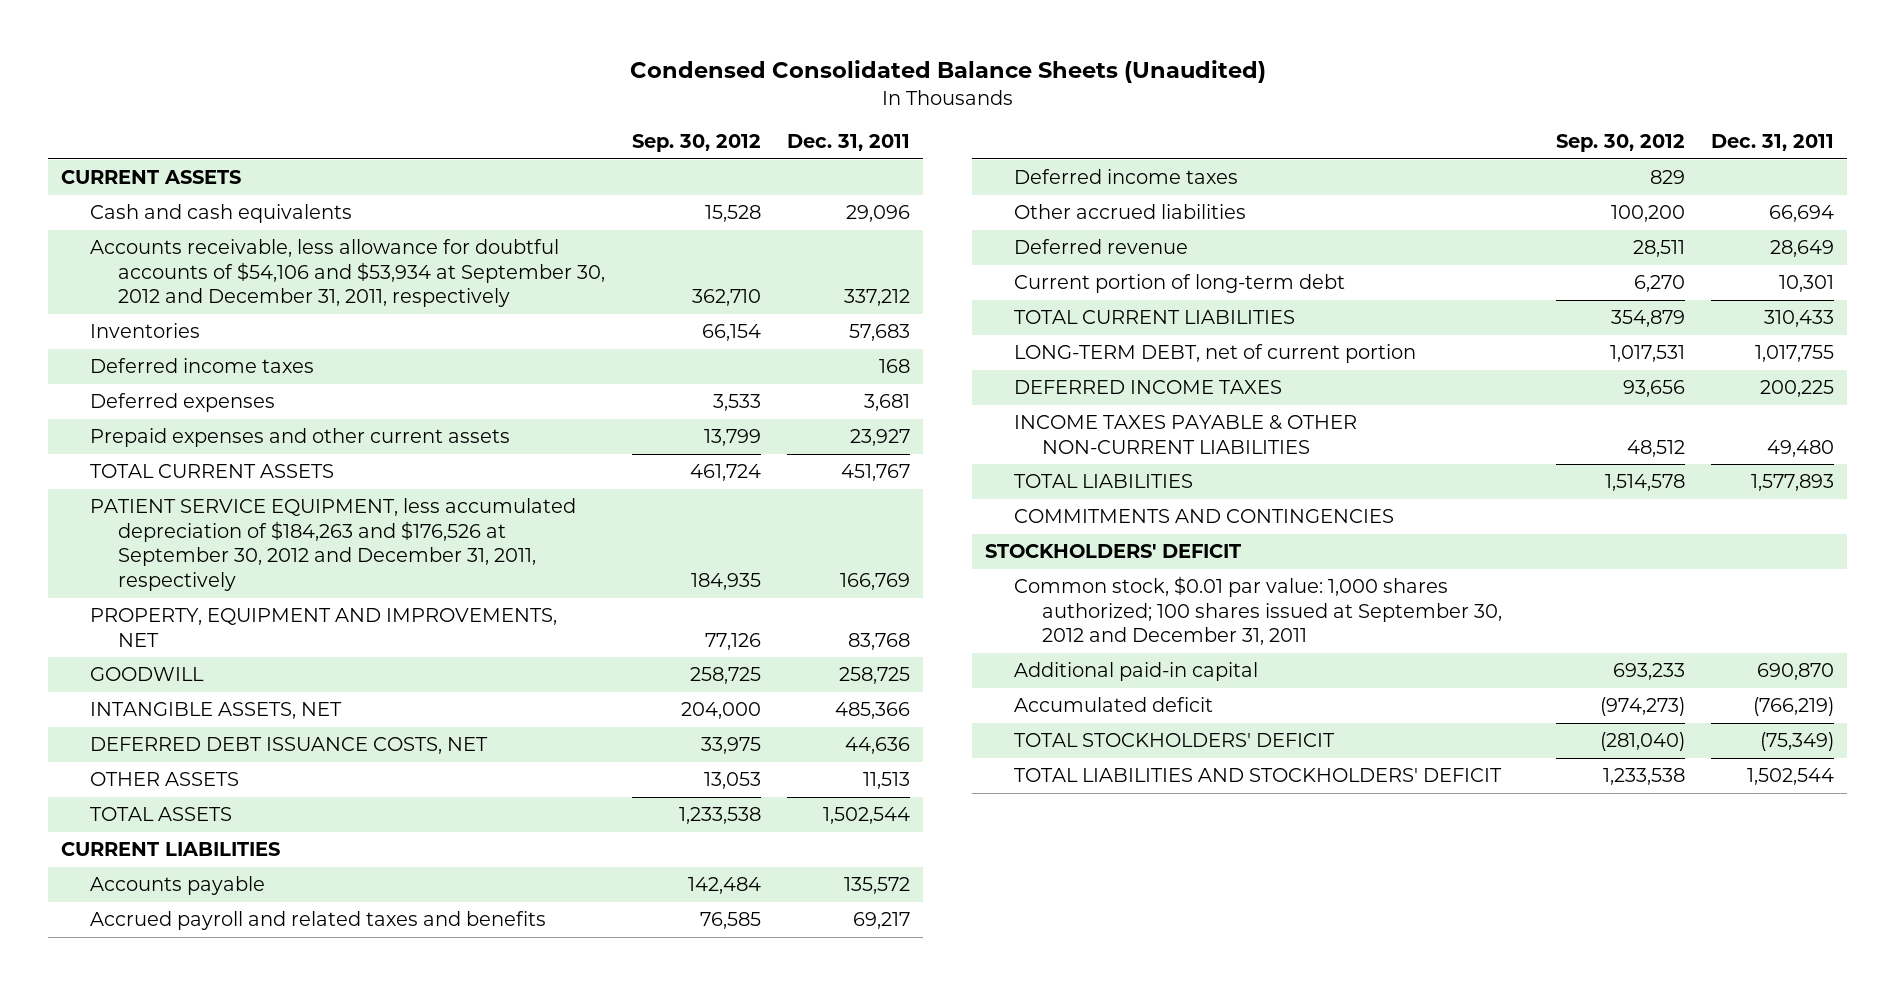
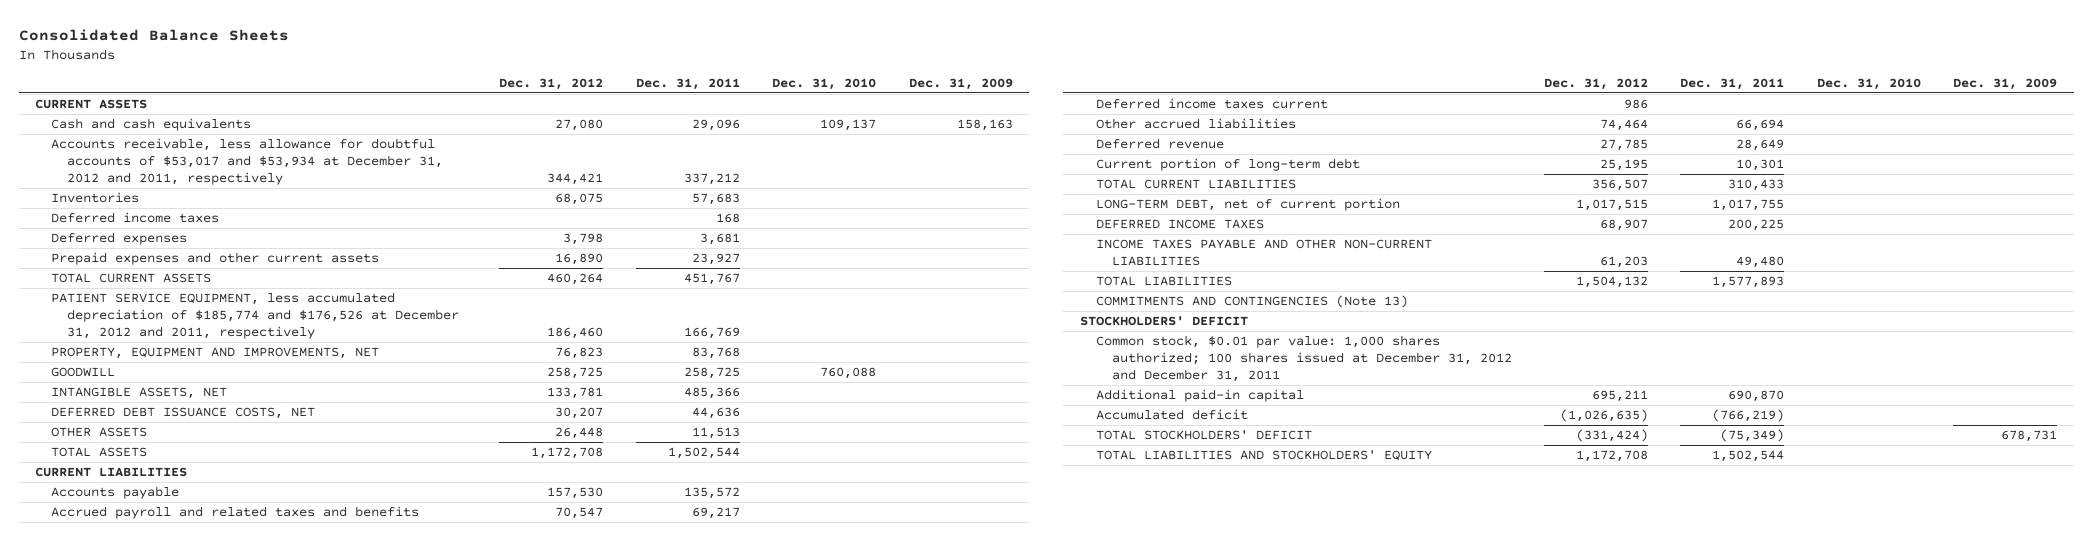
[629,60,1266,84] Condensed Consolidated Balance Sheets (Unaudited) -> [18,28,289,41] Consolidated Balance Sheets
[631,134,761,153] Sep. 30, 2012 -> none
none -> [499,77,604,90] Dec. 31, 2012
none -> [772,77,877,90] Dec. 31, 2010
none -> [908,77,1013,90] Dec. 31, 2009
[89,239,606,308] Accounts receivable, less allowance for doubtful accounts of $54,106 and $53,934 at September 30, 2012 and December 31, 2011, respectively -> [50,138,443,185] Accounts receivable, less allowance for doubtful accounts of $53,017 and $53,934 at December 31, 2012 and 2011, respectively
[89,498,576,592] PATIENT SERVICE EQUIPMENT, less accumulated depreciation of $184,263 and $176,526 at September 30, 2012 and December 31, 2011, respectively -> [50,292,459,339] PATIENT SERVICE EQUIPMENT, less accumulated depreciation of $185,774 and $176,526 at December 31, 2012 and 2011, respectively
[1013,169,1238,185] Deferred income taxes -> [1095,98,1328,110] Deferred income taxes current
[1013,415,1357,454] INCOME TAXES PAYABLE & OTHER NON-CURRENT LIABILITIES -> [1095,239,1432,267] INCOME TAXES PAYABLE AND OTHER NON-CURRENT LIABILITIES
[1013,509,1394,524] COMMITMENTS AND CONTINGENCIES -> [1095,295,1408,309] COMMITMENTS AND CONTINGENCIES (Note 13)
[1013,576,1503,646] Common stock, $0.01 par value: 1,000 shares authorized; 100 shares issued at September 30, 2012 and December 31, 2011 -> [1095,335,1512,382] Common stock, $0.01 par value: 1,000 shares authorized; 100 shares issued at December 31, 2012 and December 31, 2011
[1013,768,1502,783] TOTAL LIABILITIES AND STOCKHOLDERS' DEFICIT -> [1095,450,1432,462] TOTAL LIABILITIES AND STOCKHOLDERS' EQUITY

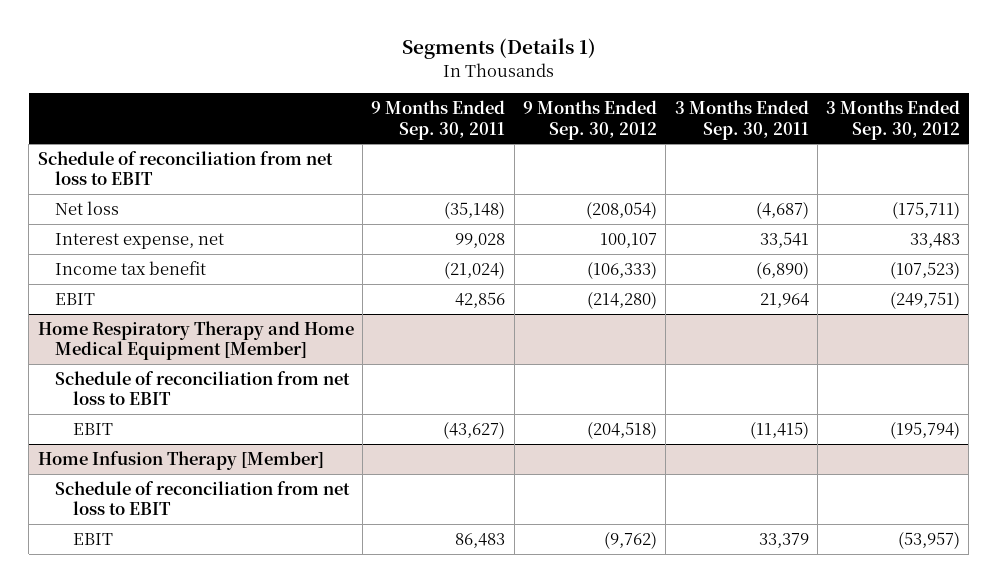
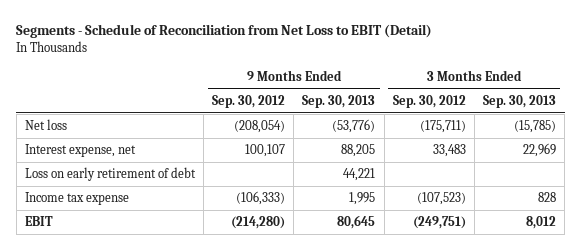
[401,38,596,60] Segments (Details 1) -> [16,24,433,39] Segments - Schedule of Reconciliation from Net Loss to EBIT (Detail)
[371,100,506,140] 9 Months Ended Sep. 30, 2011 -> none
[674,100,809,140] 3 Months Ended Sep. 30, 2011 -> none
none -> [302,94,376,108] Sep. 30, 2013
none -> [482,94,556,108] Sep. 30, 2013
[37,150,333,186] Schedule of reconciliation from net loss to EBIT -> none
none -> [24,167,196,182] Loss on early retirement of debt
[55,260,207,275] Income tax benefit -> [24,192,129,206] Income tax expense
[37,320,354,361] Home Respiratory Therapy and Home Medical Equipment [Member] -> none
[55,370,351,406] Schedule of reconciliation from net loss to EBIT -> none
[73,422,114,435] EBIT -> none
[37,450,324,470] Home Infusion Therapy [Member] -> none
[55,480,351,516] Schedule of reconciliation from net loss to EBIT -> none
[73,532,114,545] EBIT -> none

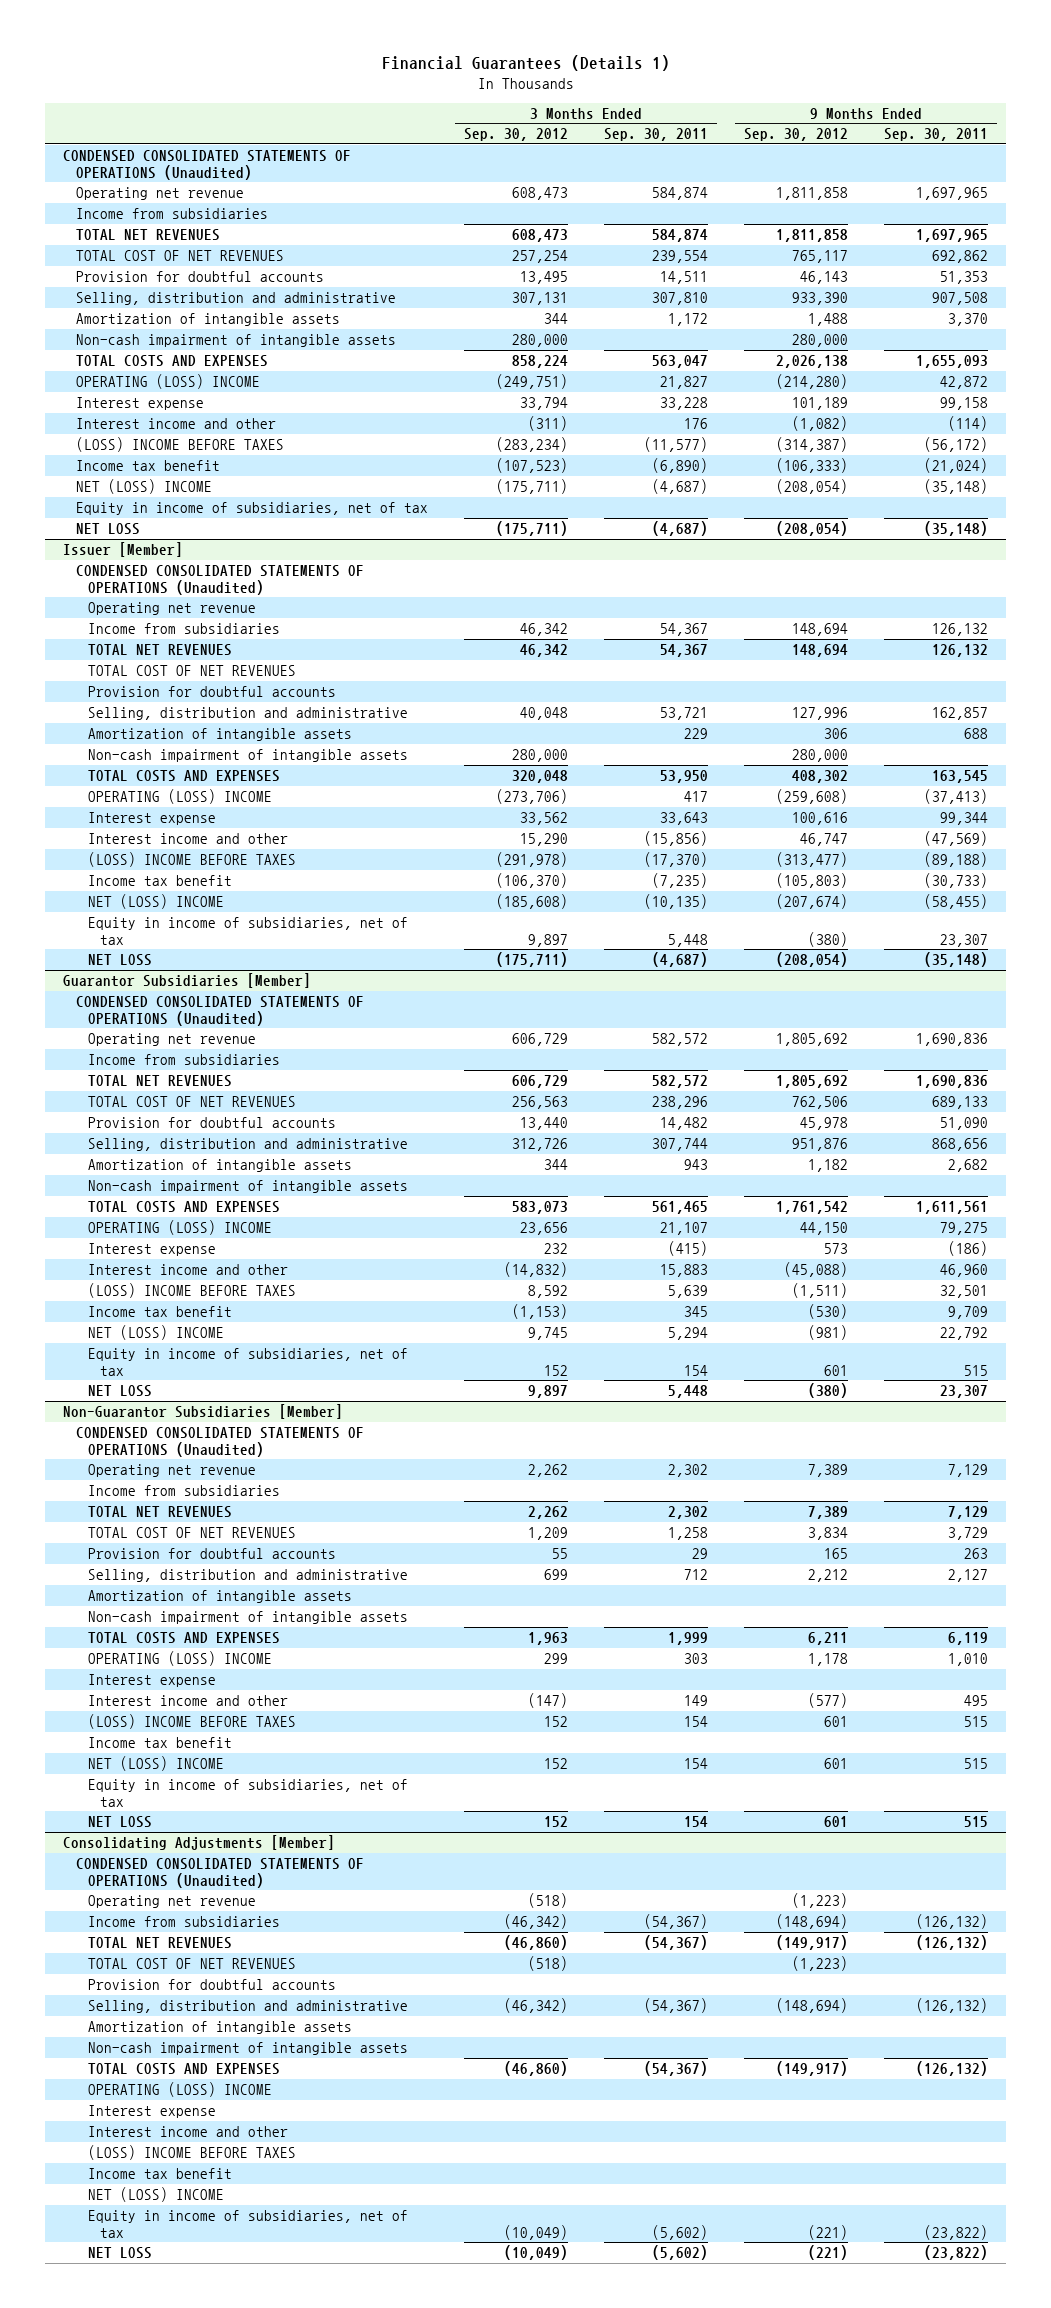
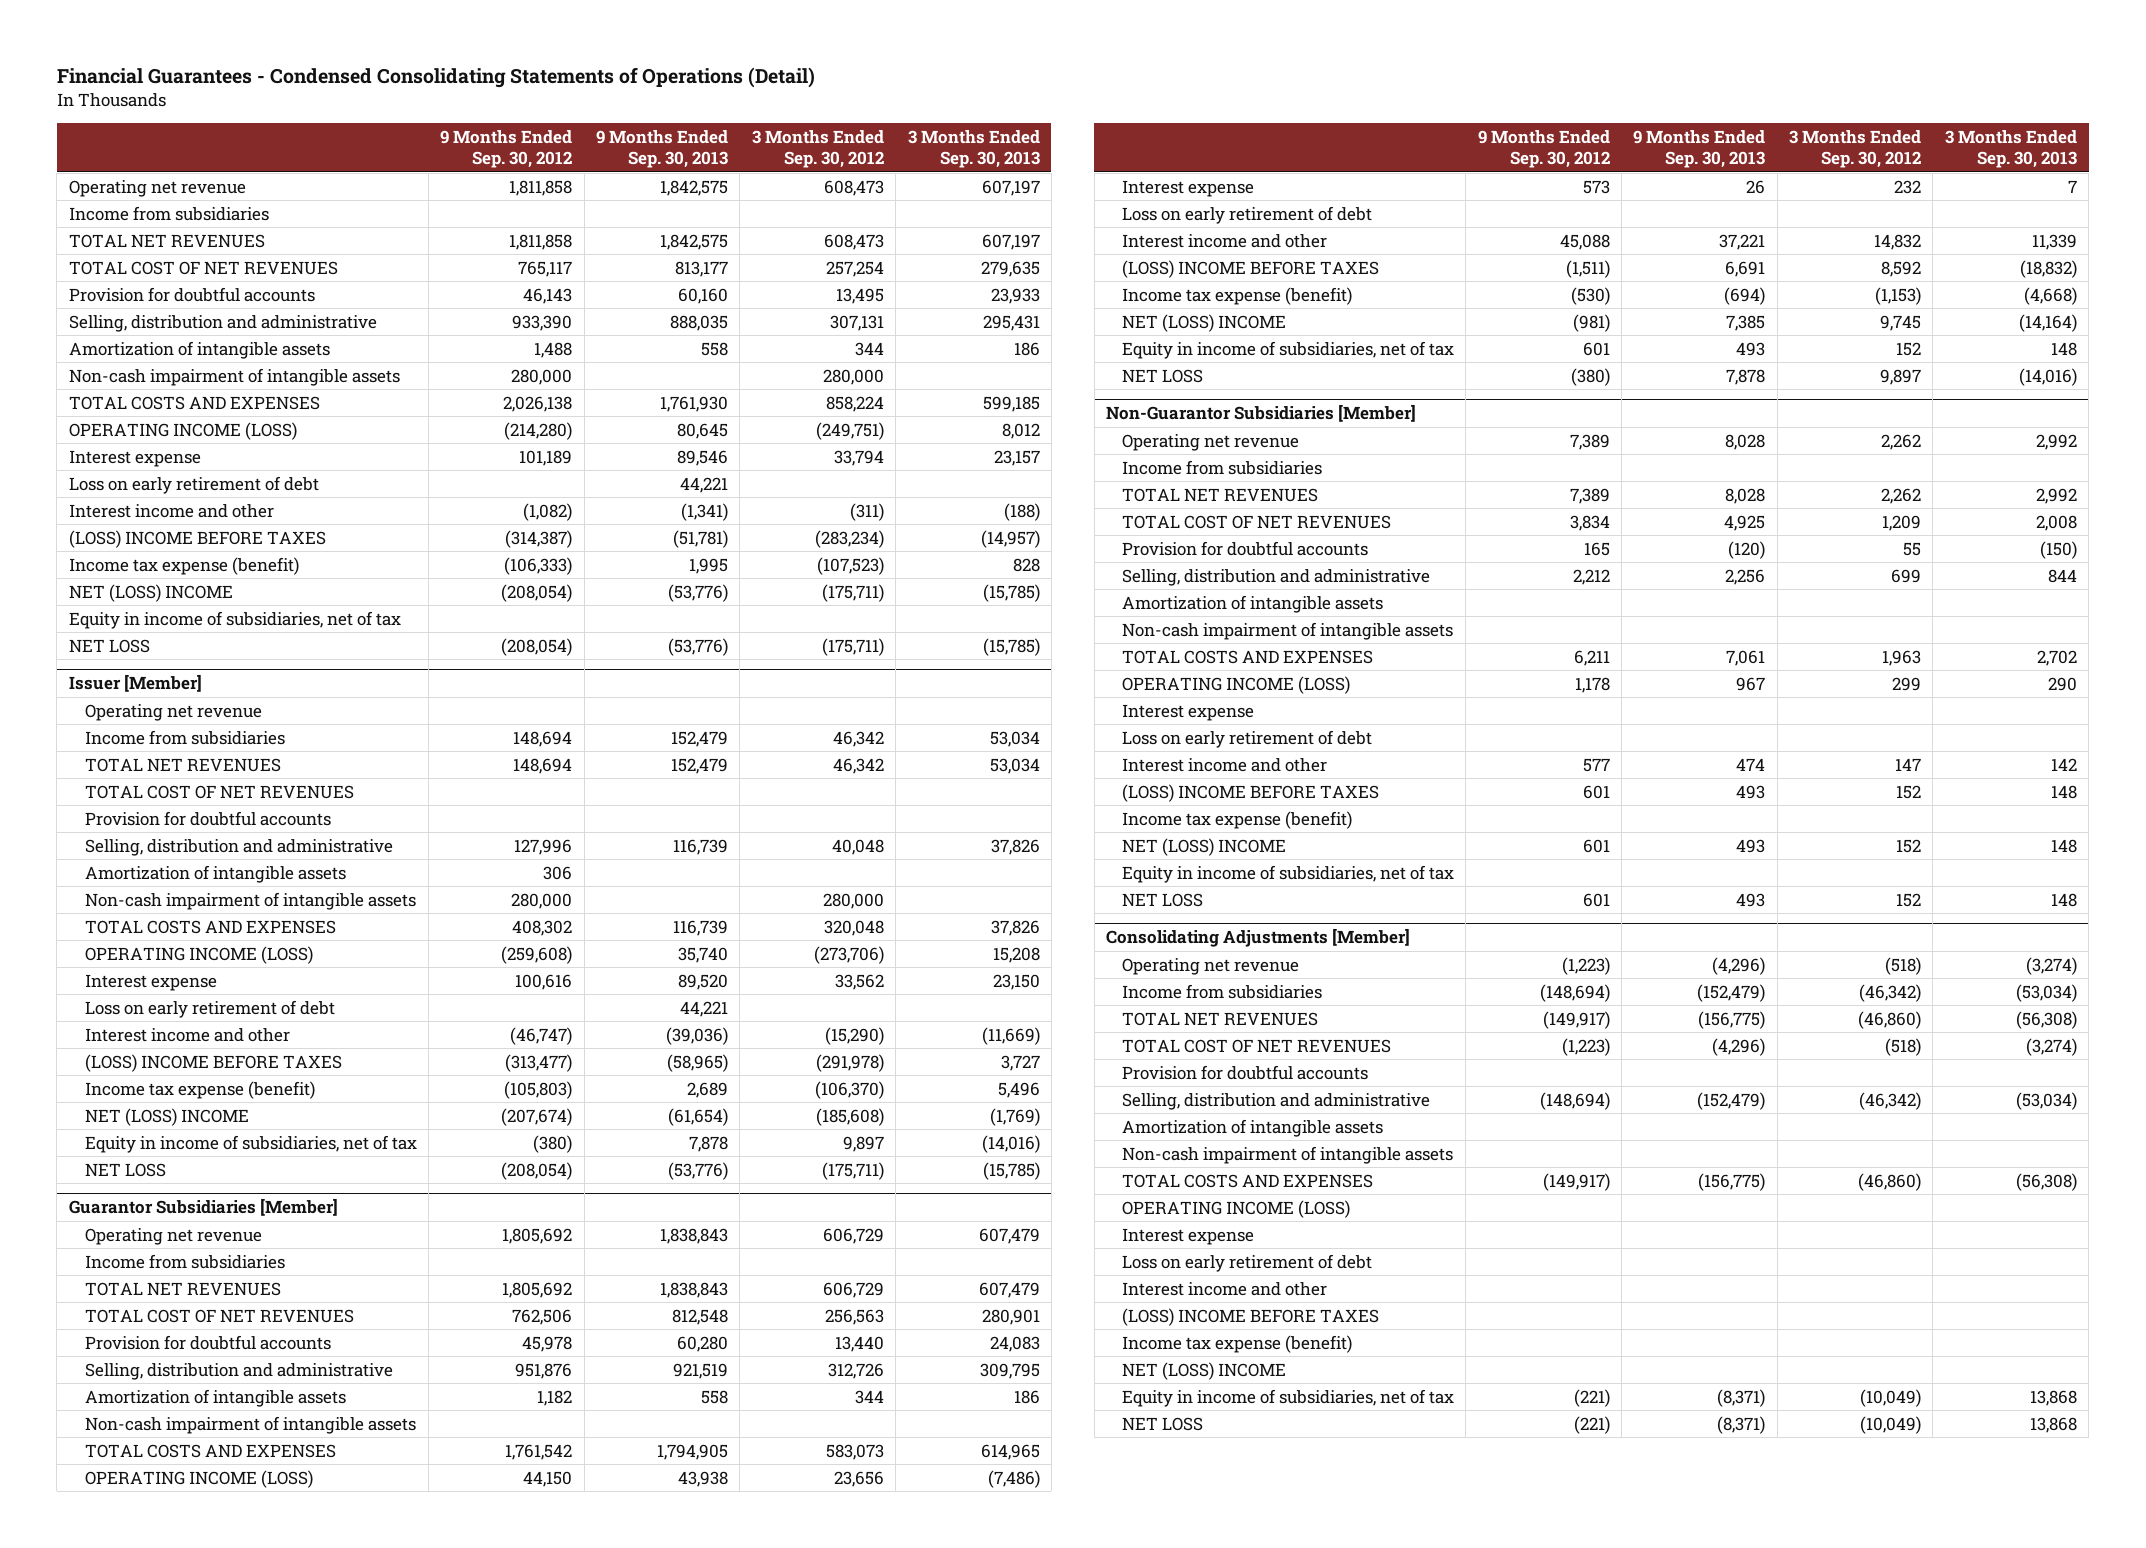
[381,55,670,72] Financial Guarantees (Details 1) -> [56,67,815,89] Financial Guarantees - Condensed Consolidating Statements of Operations (Detail)
[603,128,708,142] Sep. 30, 2011 -> none
[883,128,988,142] Sep. 30, 2011 -> none
none -> [596,130,729,169] 9 Months Ended Sep. 30, 2013
none -> [907,130,1040,169] 3 Months Ended Sep. 30, 2013
[63,149,352,180] CONDENSED CONSOLIDATED STATEMENTS OF OPERATIONS (Unaudited) -> none
[75,373,260,389] OPERATING (LOSS) INCOME -> [68,421,297,440] OPERATING INCOME (LOSS)
none -> [68,475,319,494] Loss on early retirement of debt
[75,459,220,471] Income tax benefit -> [68,556,299,575] Income tax expense (benefit)
[75,564,364,595] CONDENSED CONSOLIDATED STATEMENTS OF OPERATIONS (Unaudited) -> none
[88,788,273,804] OPERATING (LOSS) INCOME -> [84,945,313,964] OPERATING INCOME (LOSS)
none -> [84,999,335,1018] Loss on early retirement of debt
[519,832,568,846] 15,290 -> [824,1026,884,1045] (15,290)
[799,832,848,846] 46,747 -> [510,1026,573,1045] (46,747)
[88,874,233,886] Income tax benefit -> [84,1080,315,1099] Income tax expense (benefit)
[75,995,364,1026] CONDENSED CONSOLIDATED STATEMENTS OF OPERATIONS (Unaudited) -> none
[88,1219,273,1235] OPERATING (LOSS) INCOME -> [84,1469,313,1488] OPERATING INCOME (LOSS)
none -> [1121,205,1372,224] Loss on early retirement of debt
[503,1261,568,1277] (14,832) -> [1874,233,1922,250] 14,832
[783,1261,848,1277] (45,088) -> [1559,233,1610,250] 45,088
[88,1305,233,1317] Income tax benefit -> [1121,286,1352,305] Income tax expense (benefit)
[75,1426,364,1457] CONDENSED CONSOLIDATED STATEMENTS OF OPERATIONS (Unaudited) -> none
[88,1650,273,1666] OPERATING (LOSS) INCOME -> [1121,675,1350,694] OPERATING INCOME (LOSS)
none -> [1121,729,1372,748] Loss on early retirement of debt
[527,1692,568,1708] (147) -> [1895,757,1922,771] 147
[807,1692,848,1708] (577) -> [1582,757,1610,772] 577
[88,1736,233,1748] Income tax benefit -> [1121,810,1352,829] Income tax expense (benefit)
[75,1857,364,1888] CONDENSED CONSOLIDATED STATEMENTS OF OPERATIONS (Unaudited) -> none
[88,2081,273,2097] OPERATING (LOSS) INCOME -> [1121,1199,1350,1218] OPERATING INCOME (LOSS)
none -> [1121,1253,1372,1272] Loss on early retirement of debt
[88,2167,233,2179] Income tax benefit -> [1121,1334,1352,1353] Income tax expense (benefit)

